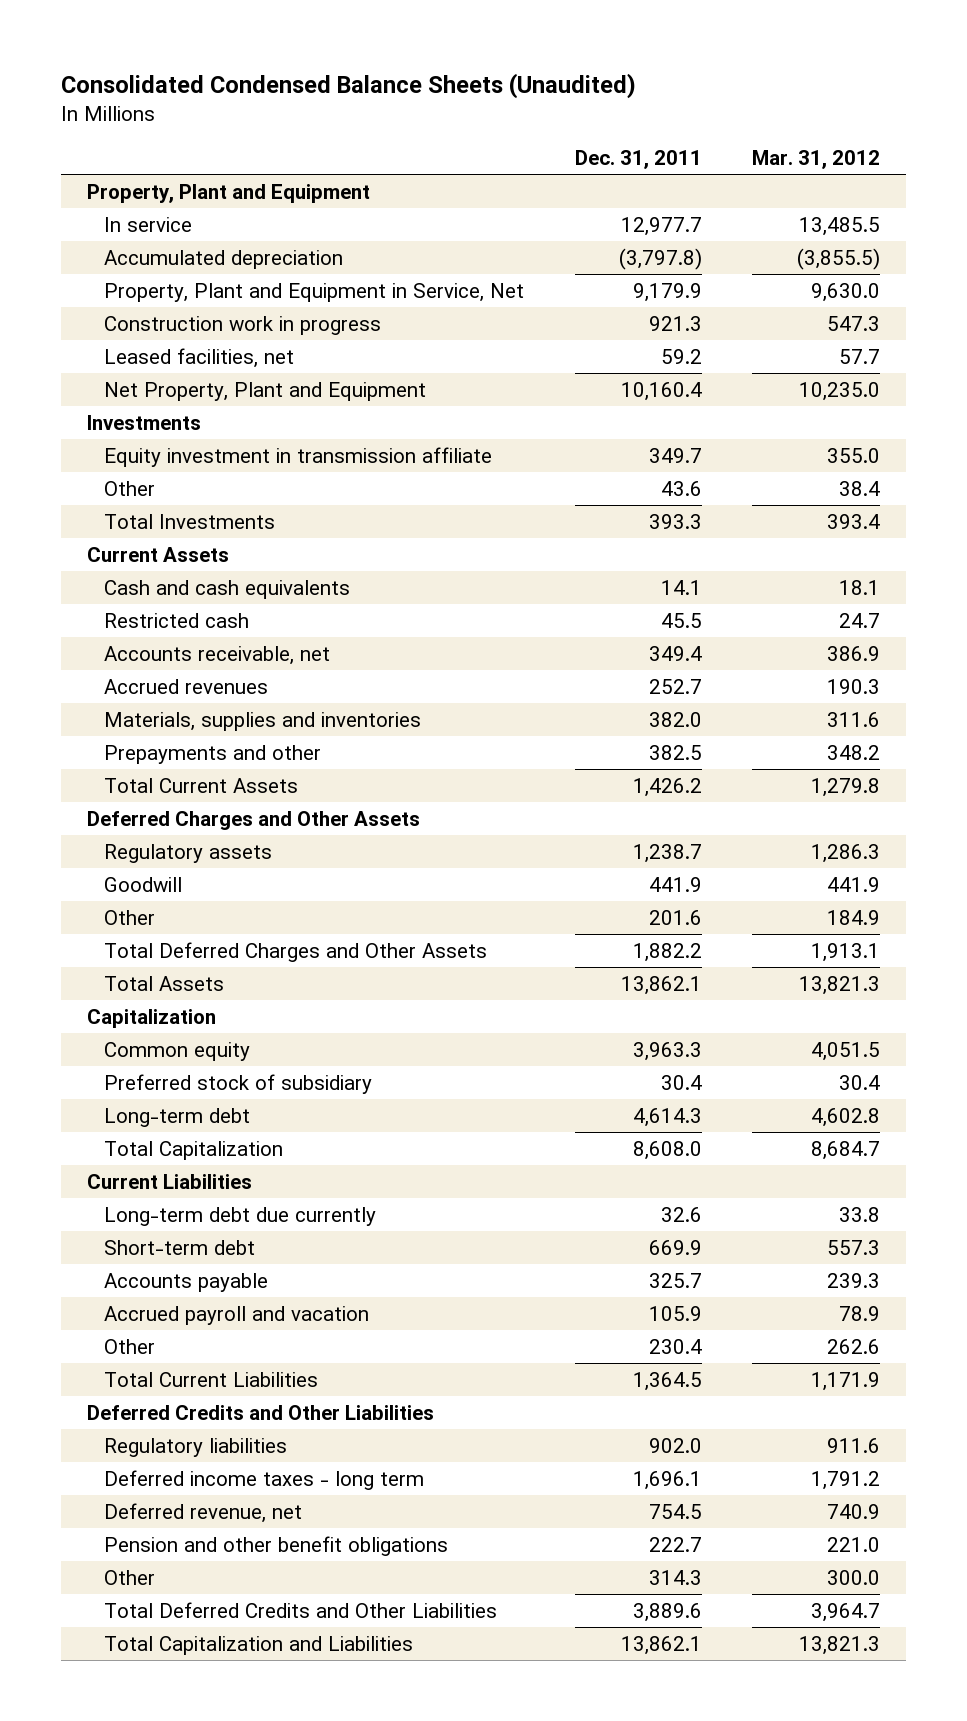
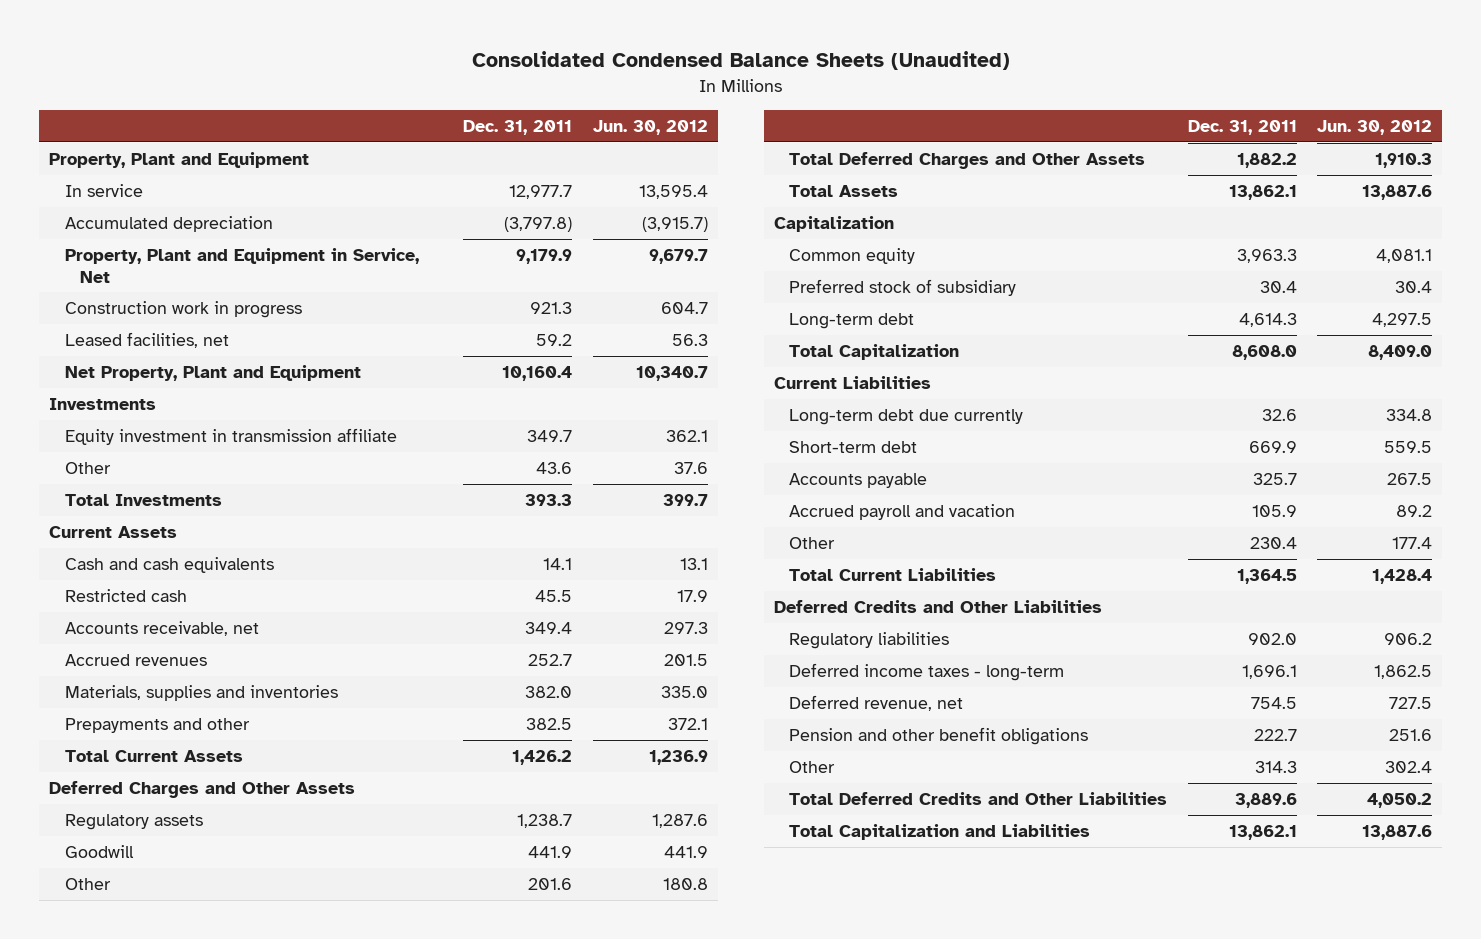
[752,150,881,170] Mar. 31, 2012 -> none
none -> [592,120,708,136] Jun. 30, 2012
[104,1469,425,1490] Deferred income taxes - long term -> [789,663,1065,682] Deferred income taxes - long-term

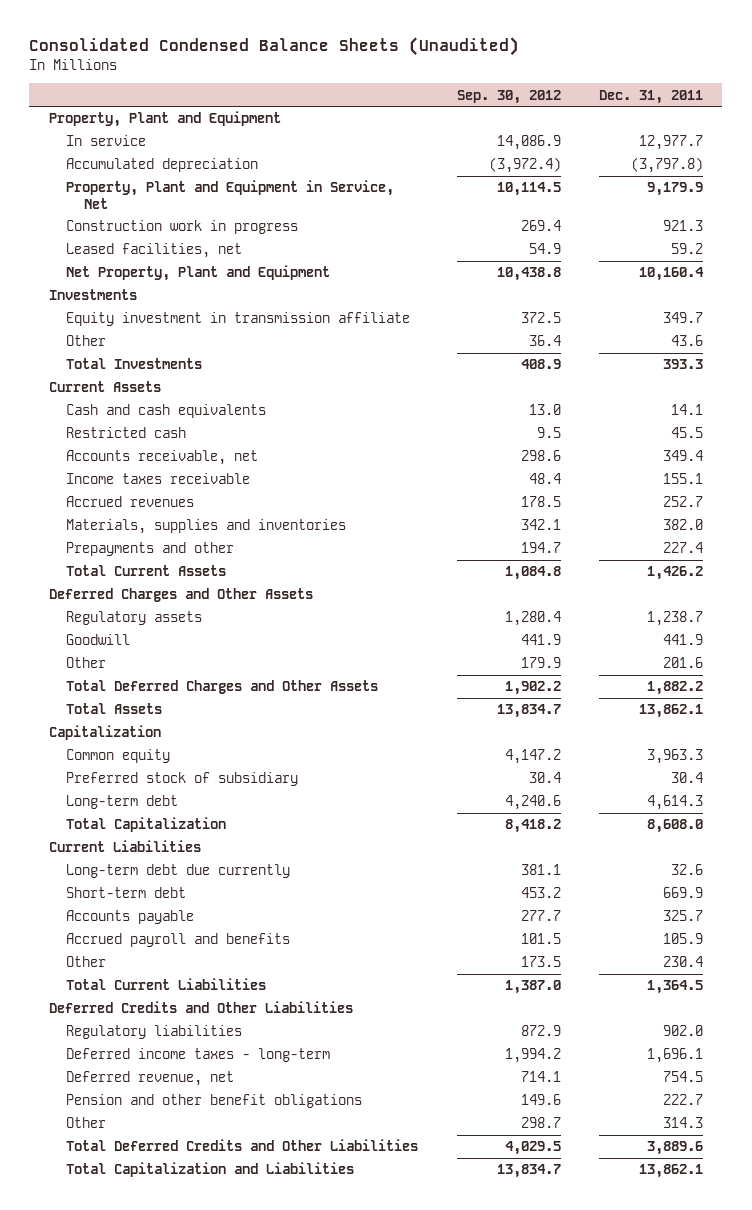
[592,120,708,136] Jun. 30, 2012 -> none
none -> [456,89,561,104] Sep. 30, 2012
none -> [66,473,251,485] Income taxes receivable
[526,718,573,731] 382.5 -> [663,542,704,554] 227.4
[789,504,1016,521] Accrued payroll and vacation -> [66,933,291,948] Accrued payroll and benefits

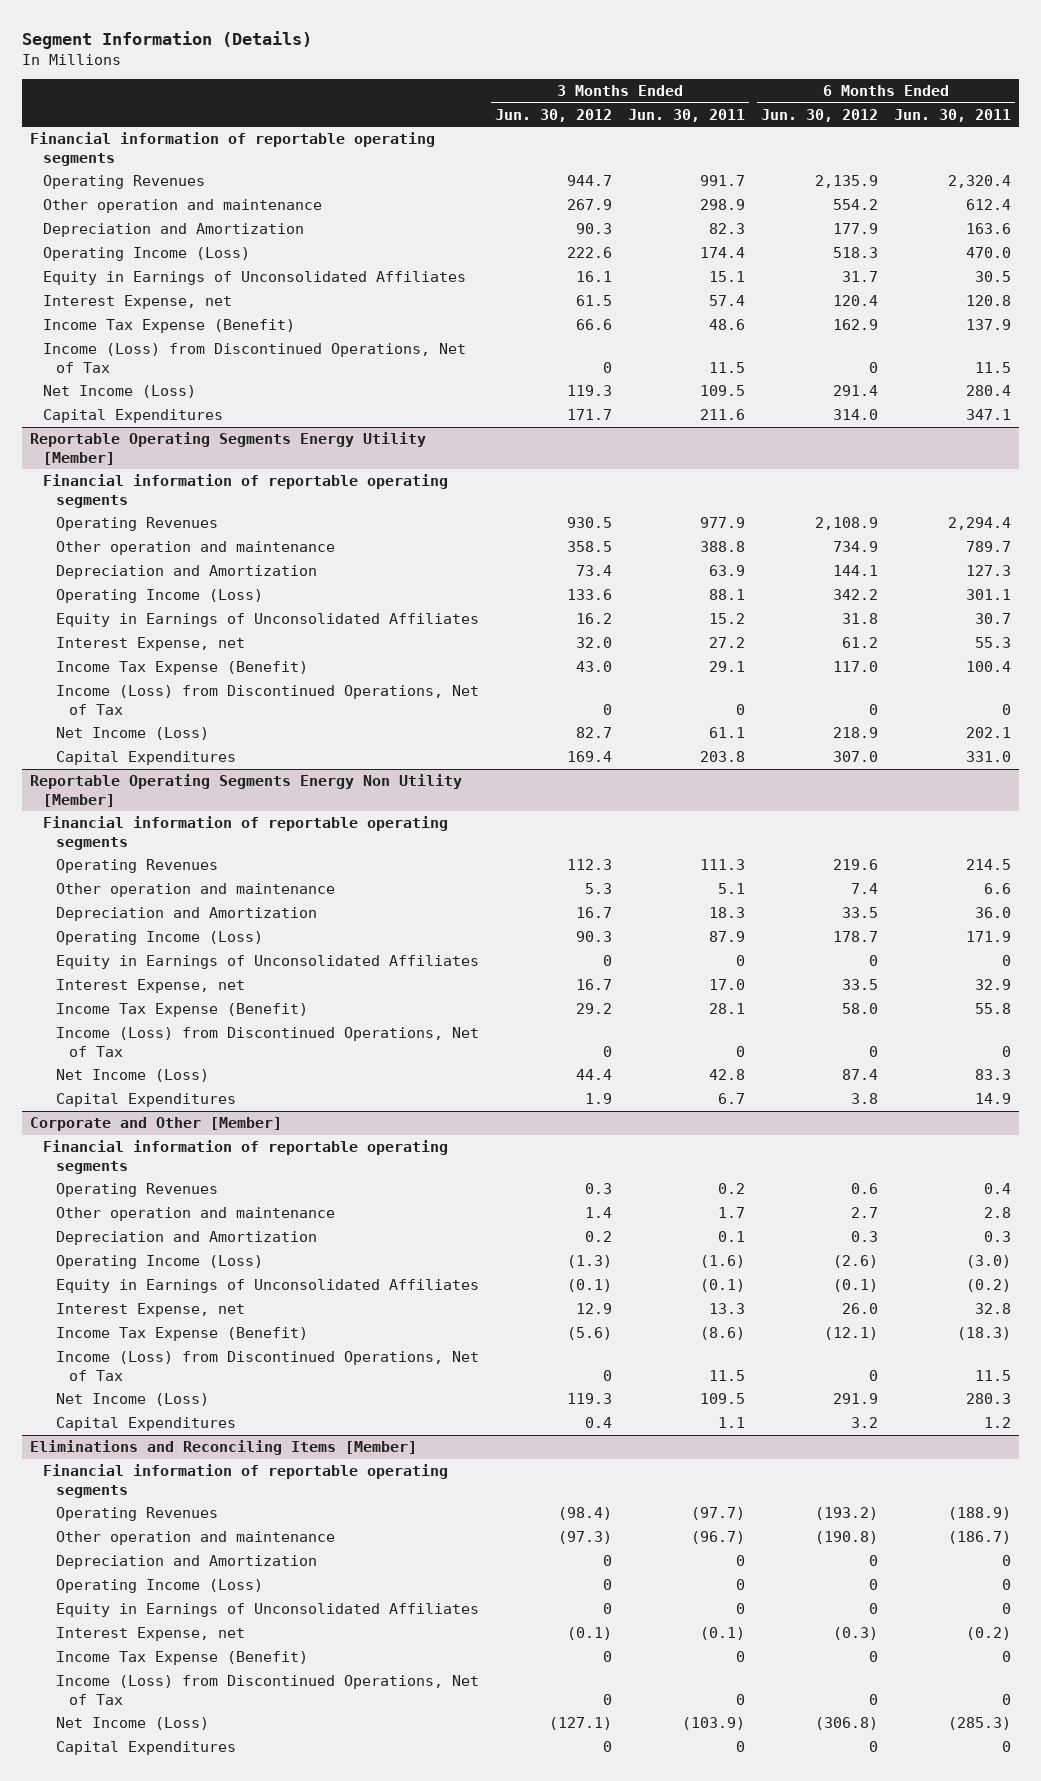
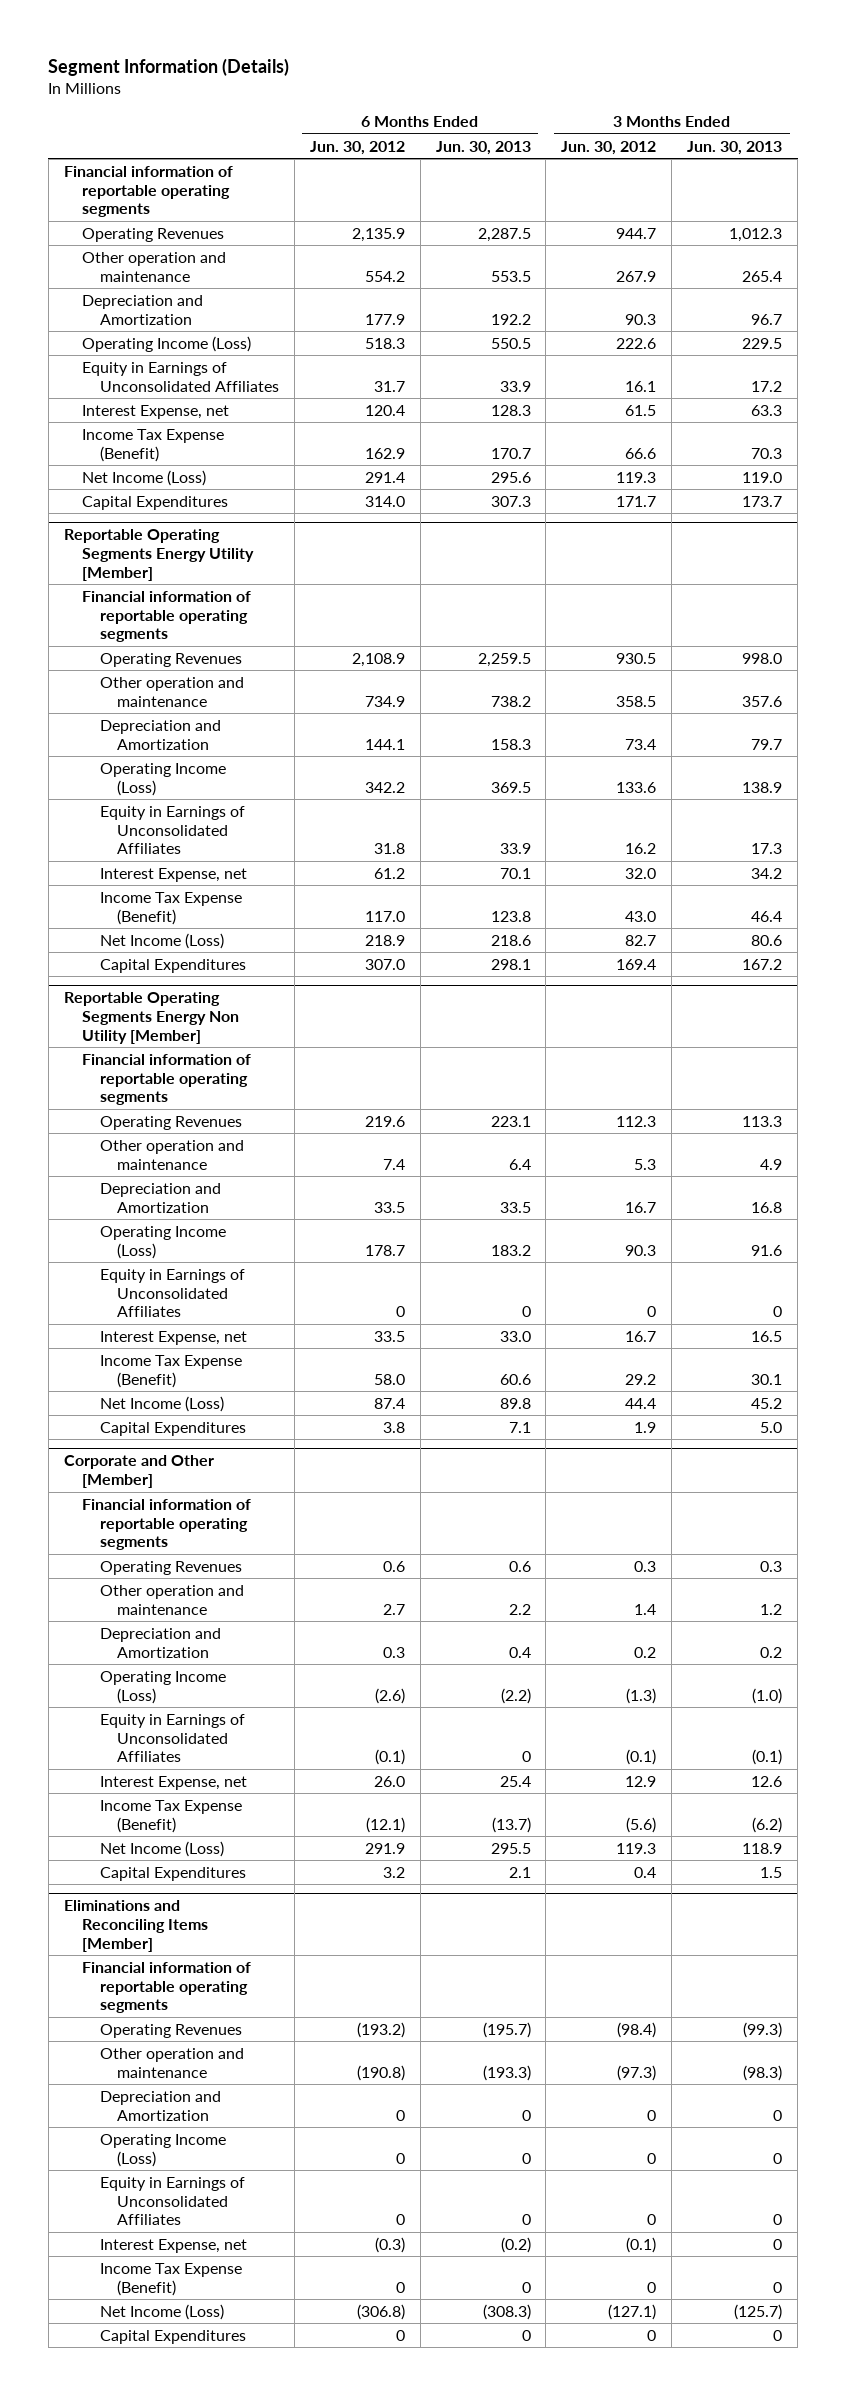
[628,108,746,122] Jun. 30, 2011 -> none
[893,108,1011,122] Jun. 30, 2011 -> none
none -> [435,140,531,155] Jun. 30, 2013
none -> [687,140,783,155] Jun. 30, 2013
[43,343,467,373] Income (Loss) from Discontinued Operations, Net of Tax -> none
[56,685,480,715] Income (Loss) from Discontinued Operations, Net of Tax -> none
[56,1027,480,1057] Income (Loss) from Discontinued Operations, Net of Tax -> none
[56,1351,480,1381] Income (Loss) from Discontinued Operations, Net of Tax -> none
[56,1675,480,1705] Income (Loss) from Discontinued Operations, Net of Tax -> none

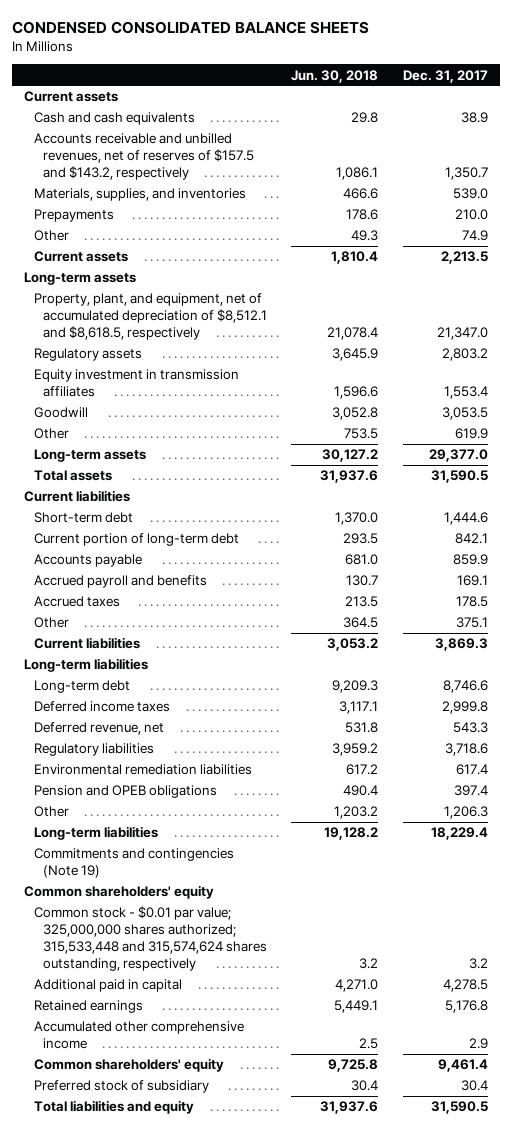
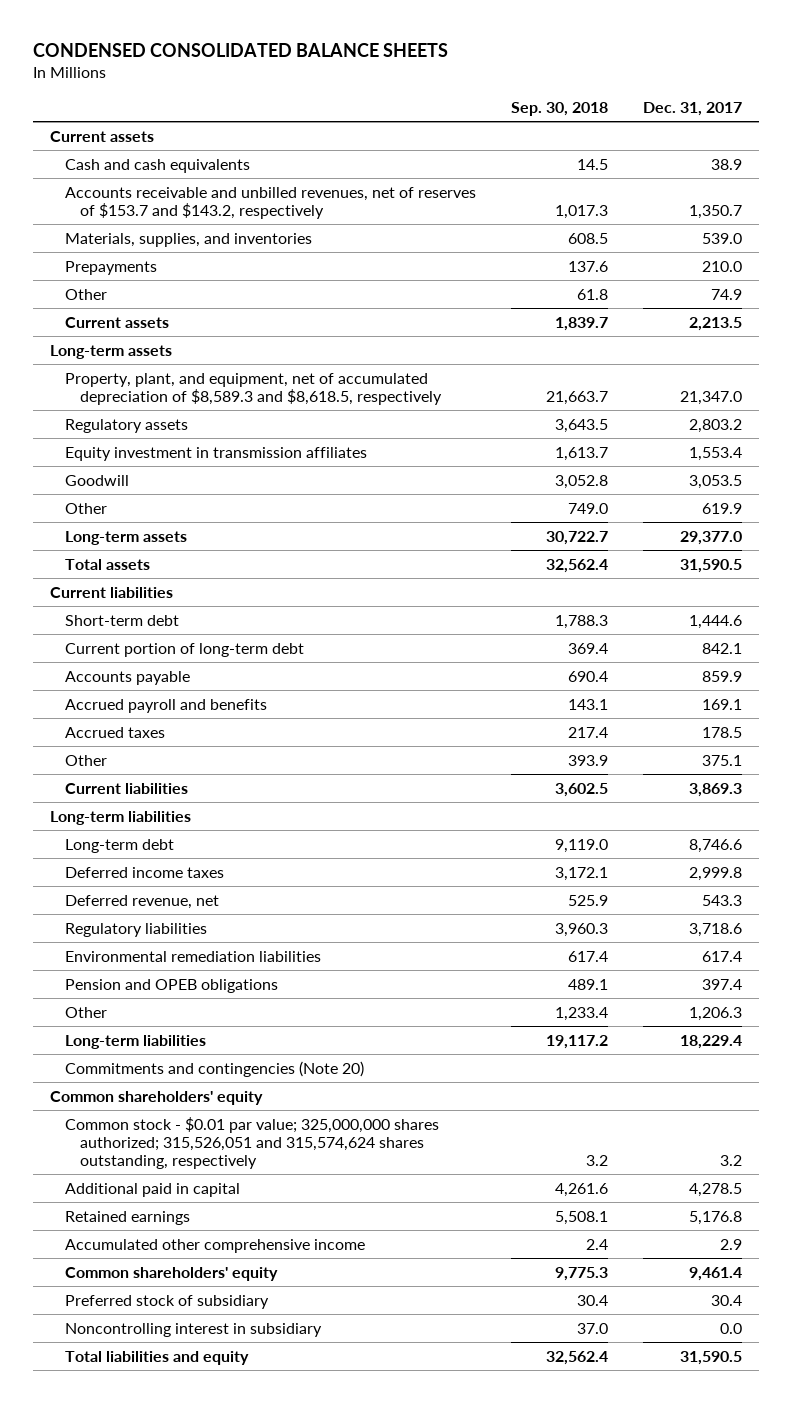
[291,69,379,83] Jun. 30, 2018 -> none
none -> [510,101,608,116] Sep. 30, 2018
[33,133,255,181] Accounts receivable and unbilled revenues, net of reserves of $157.5 and $143.2, respectively -> [65,186,477,219] Accounts receivable and unbilled revenues, net of reserves of $153.7 and $143.2, respectively
[33,293,268,341] Property, plant, and equipment, net of accumulated depreciation of $8,512.1 and $8,618.5, respectively -> [65,372,443,405] Property, plant, and equipment, net of accumulated depreciation of $8,589.3 and $8,618.5, respectively
[33,848,234,879] Commitments and contingencies (Note 19) -> [65,1060,365,1077] Commitments and contingencies (Note 20)
[33,906,268,971] Common stock - $0.01 par value; 325,000,000 shares authorized; 315,533,448 and 315,574,624 shares outstanding, respectively -> [65,1116,440,1169] Common stock - $0.01 par value; 325,000,000 shares authorized; 315,526,051 and 315,574,624 shares outstanding, respectively
none -> [65,1322,323,1337] Noncontrolling interest in subsidiary

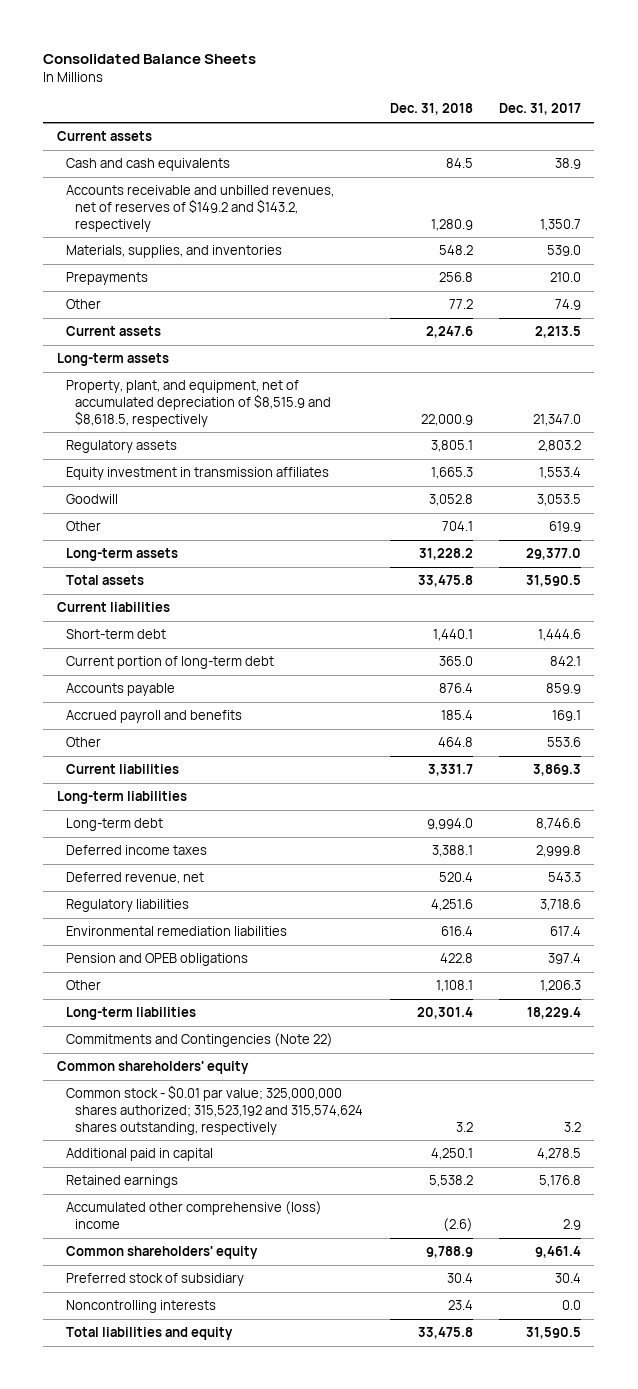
[32,42,448,57] CONDENSED CONSOLIDATED BALANCE SHEETS -> [43,53,257,64] Consolidated Balance Sheets
[510,101,608,116] Sep. 30, 2018 -> none
none -> [389,103,473,116] Dec. 31, 2018
[65,186,477,219] Accounts receivable and unbilled revenues, net of reserves of $153.7 and $143.2, respectively -> [65,185,334,232] Accounts receivable and unbilled revenues, net of reserves of $149.2 and $143.2, respectively
[65,372,443,405] Property, plant, and equipment, net of accumulated depreciation of $8,589.3 and $8,618.5, respectively -> [65,380,332,427] Property, plant, and equipment, net of accumulated depreciation of $8,515.9 and $8,618.5, respectively
[65,726,166,738] Accrued taxes -> none
[701,754,742,766] 375.1 -> [547,737,582,748] 553.6
[65,1060,365,1077] Commitments and contingencies (Note 20) -> [65,1033,333,1048] Commitments and Contingencies (Note 22)
[65,1116,440,1169] Common stock - $0.01 par value; 325,000,000 shares authorized; 315,526,051 and 315,574,624 shares outstanding, respectively -> [65,1085,364,1135] Common stock - $0.01 par value; 325,000,000 shares authorized; 315,523,192 and 315,574,624 shares outstanding, respectively
[65,1238,366,1253] Accumulated other comprehensive income -> [65,1201,322,1230] Accumulated other comprehensive (loss) income
[65,1322,323,1337] Noncontrolling interest in subsidiary -> [65,1300,216,1314] Noncontrolling interests

